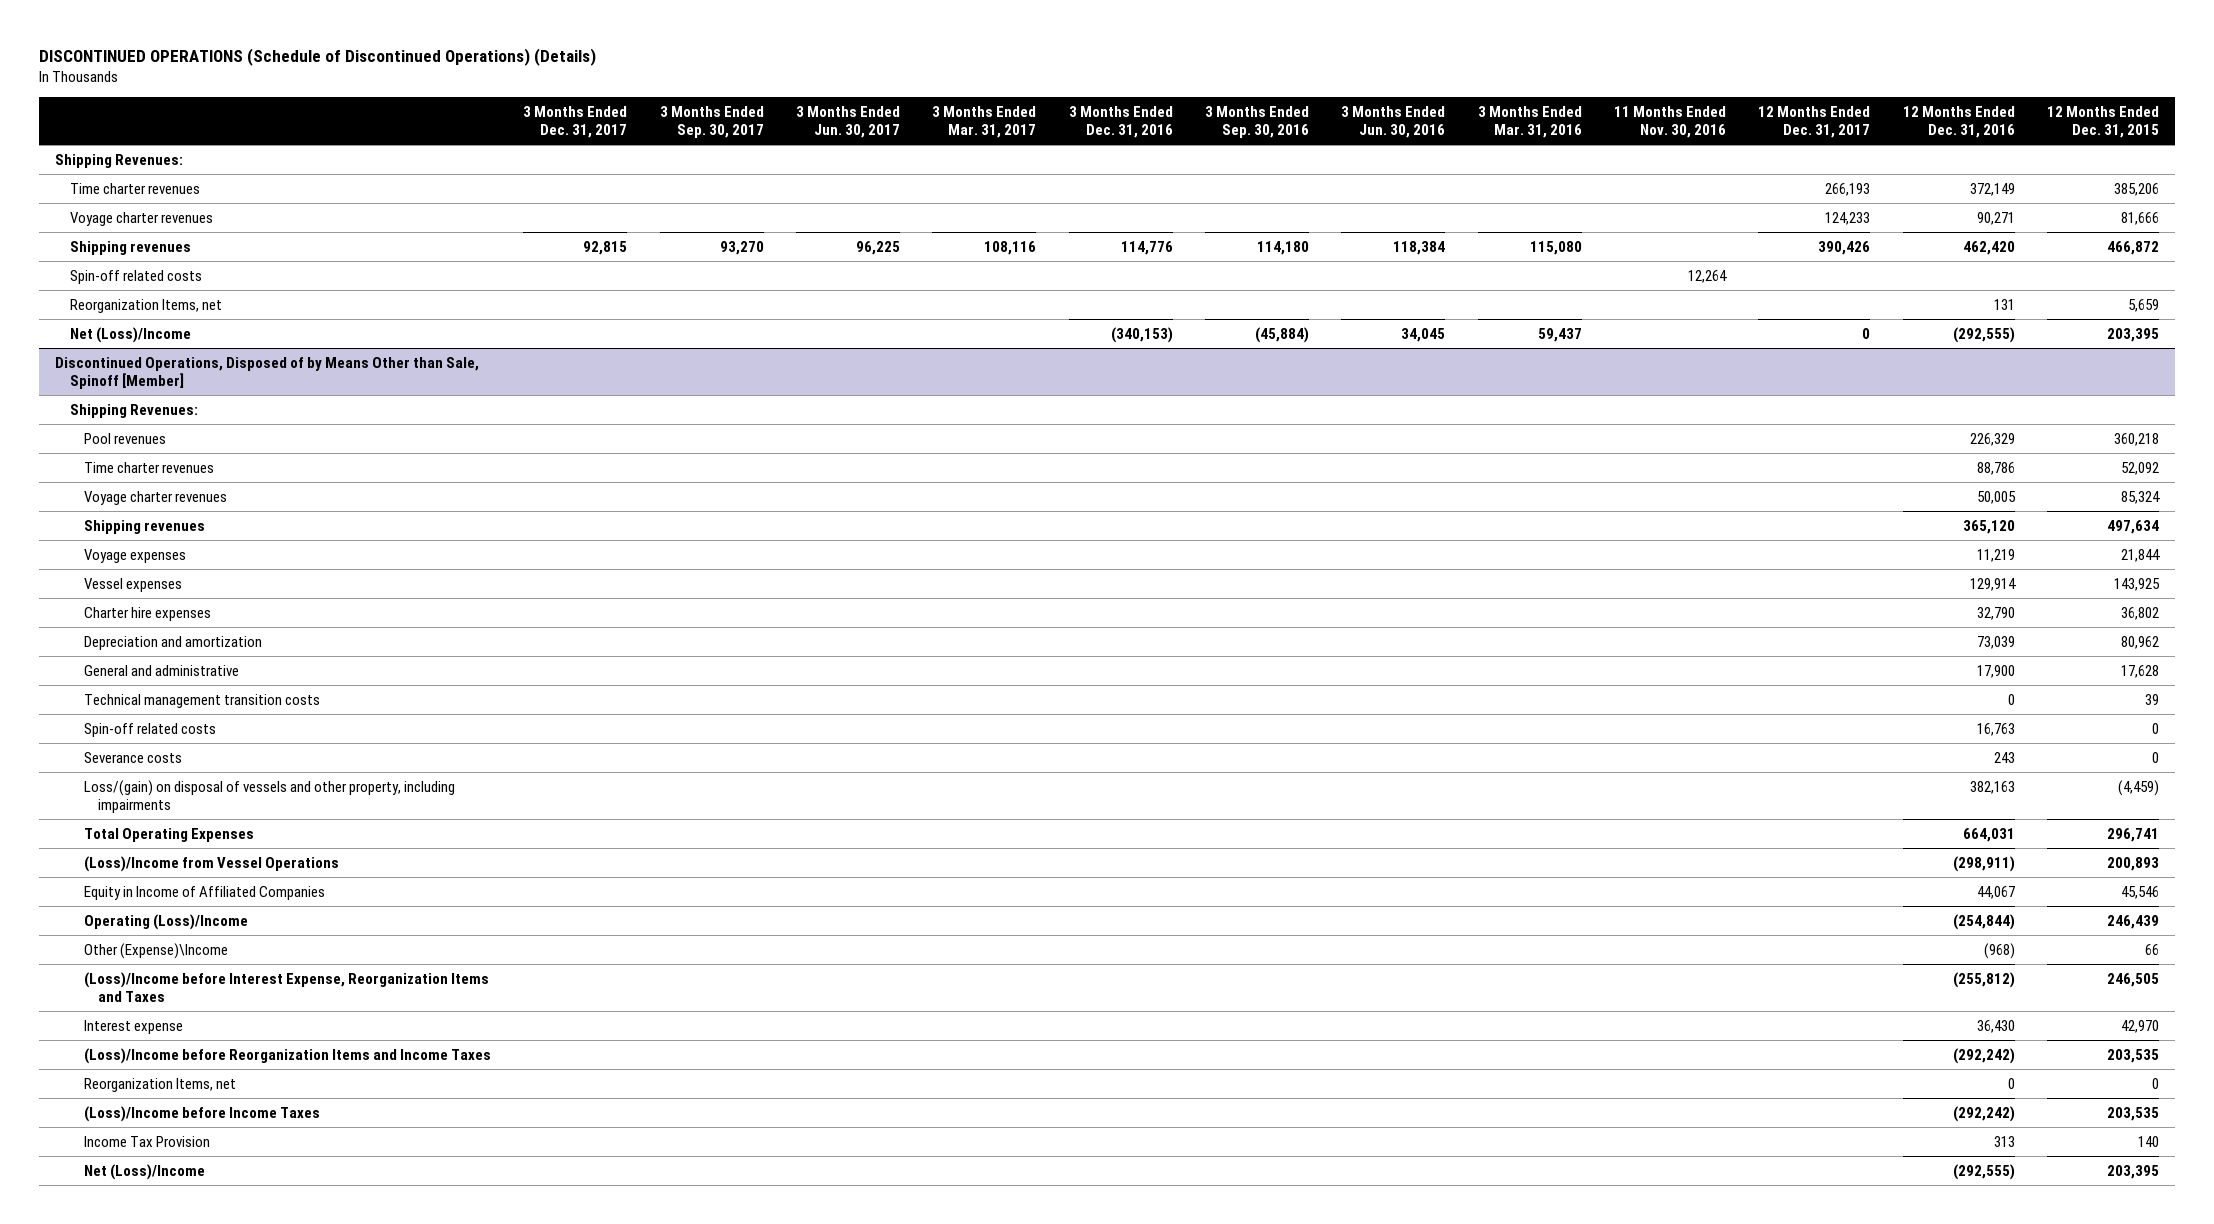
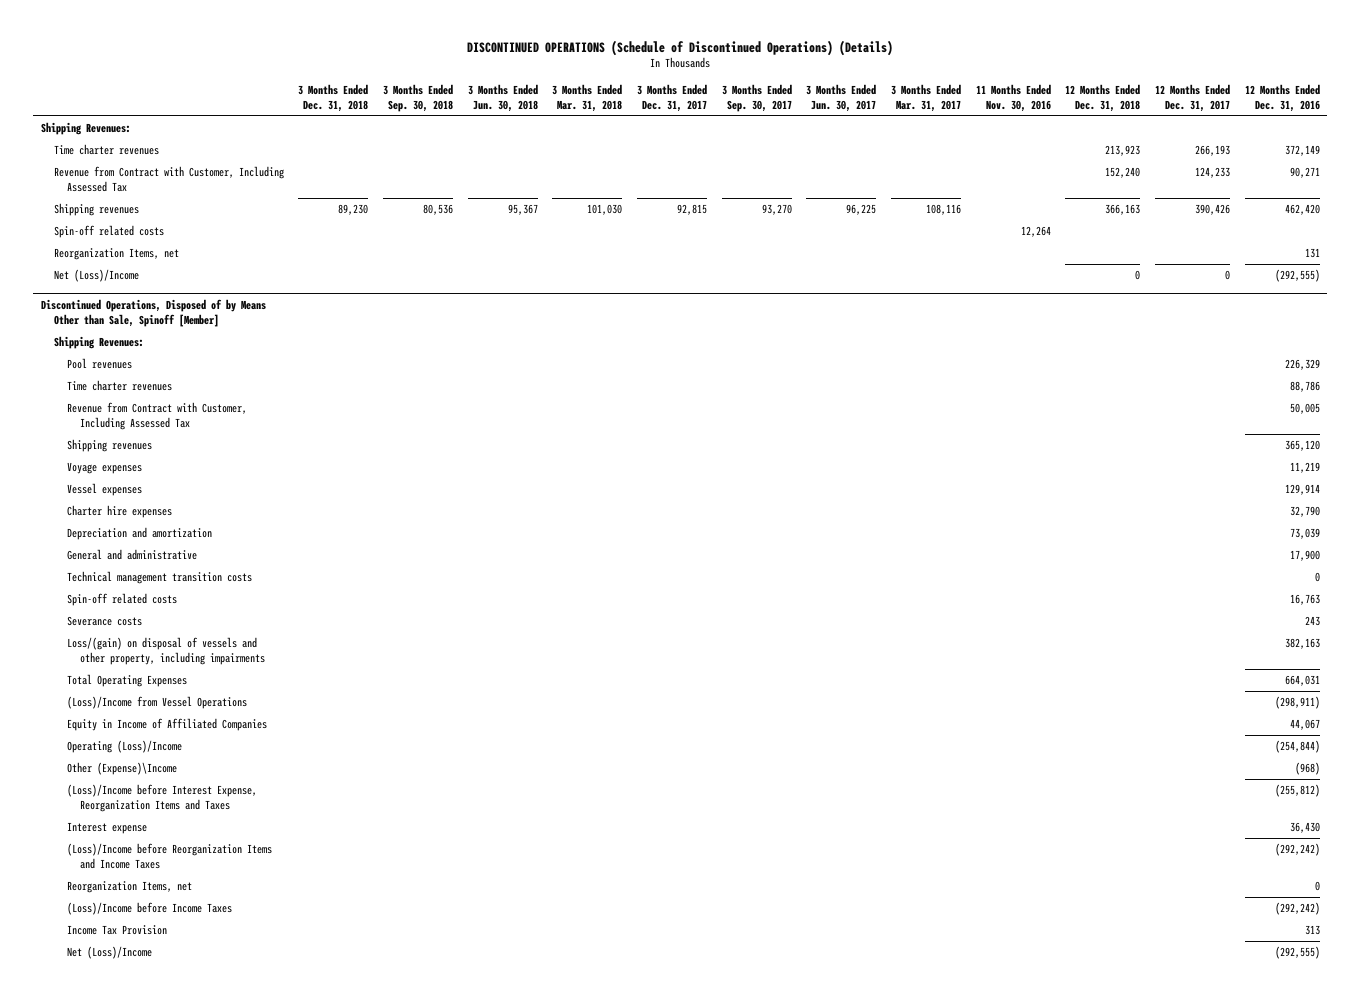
[1068,105,1173,139] 3 Months Ended Dec. 31, 2016 -> none
[1204,105,1309,139] 3 Months Ended Sep. 30, 2016 -> none
[1341,105,1446,139] 3 Months Ended Jun. 30, 2016 -> none
[1477,105,1582,139] 3 Months Ended Mar. 31, 2016 -> none
[2046,105,2159,139] 12 Months Ended Dec. 31, 2015 -> none
none -> [298,83,369,112] 3 Months Ended Dec. 31, 2018
none -> [383,83,454,112] 3 Months Ended Sep. 30, 2018
none -> [467,83,538,112] 3 Months Ended Jun. 30, 2018
none -> [552,83,623,112] 3 Months Ended Mar. 31, 2018
none -> [1065,83,1141,112] 12 Months Ended Dec. 31, 2018
[69,211,213,226] Voyage charter revenues -> [53,166,284,193] Revenue from Contract with Customer, Including Assessed Tax
[83,490,227,505] Voyage charter revenues -> none
none -> [66,402,247,431] Revenue from Contract with Customer, Including Assessed Tax

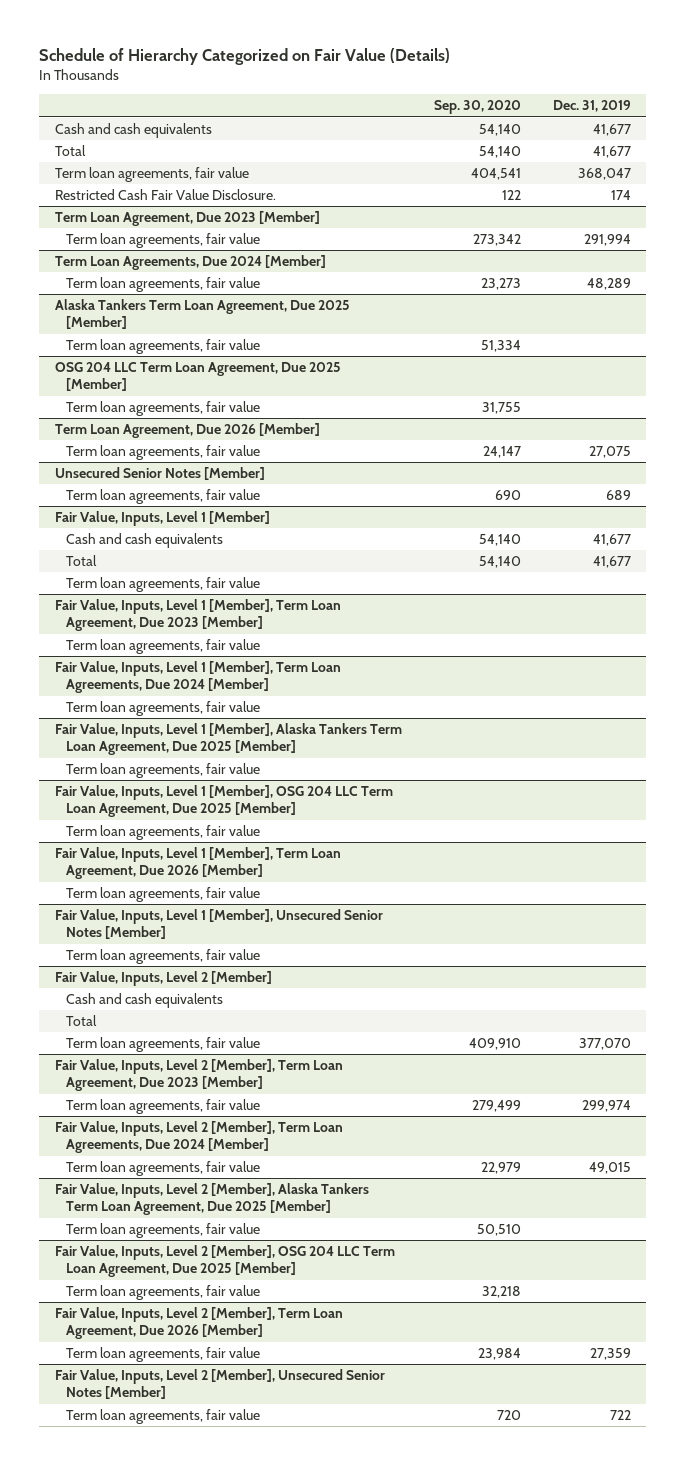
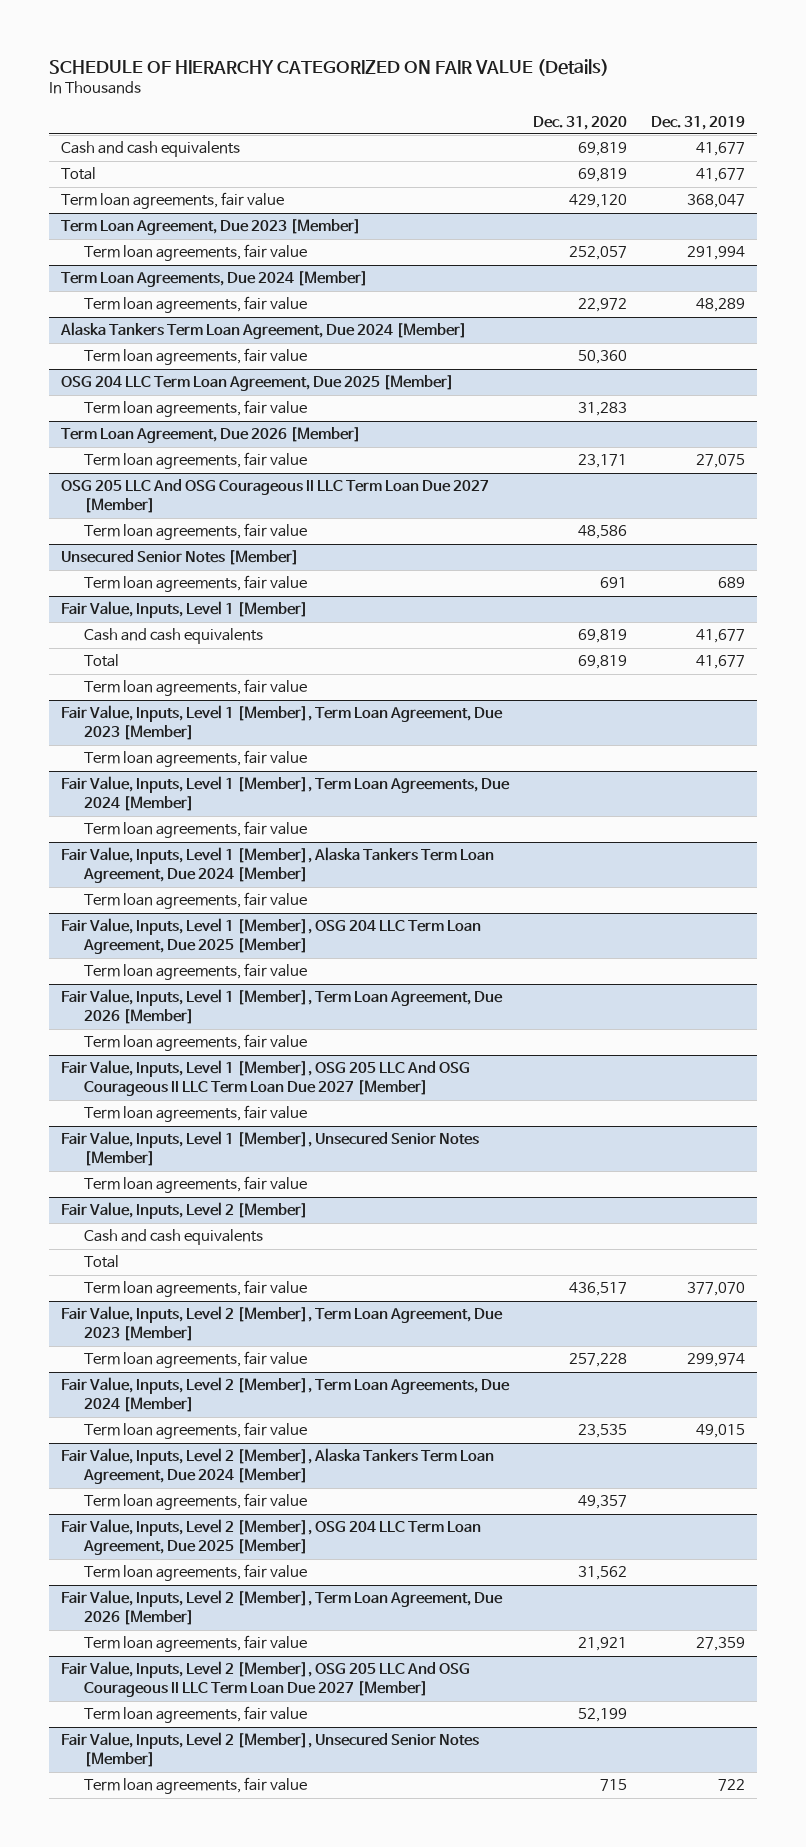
[38,47,450,65] Schedule of Hierarchy Categorized on Fair Value (Details) -> [48,58,609,76] SCHEDULE OF HIERARCHY CATEGORIZED ON FAIR VALUE (Details)
[433,100,521,115] Sep. 30, 2020 -> none
none -> [532,115,627,130] Dec. 31, 2020
[54,189,276,201] Restricted Cash Fair Value Disclosure. -> none
[54,299,350,330] Alaska Tankers Term Loan Agreement, Due 2025 [Member] -> [59,322,467,340] Alaska Tankers Term Loan Agreement, Due 2024 [Member]
none -> [60,479,489,514] OSG 205 LLC And OSG Courageous II LLC Term Loan Due 2027 [Member]
none -> [83,523,307,541] Term loan agreements, fair value
[54,723,402,756] Fair Value, Inputs, Level 1 [Member], Alaska Tankers Term Loan Agreement, Due 2025 [Member] -> [60,847,494,884] Fair Value, Inputs, Level 1 [Member], Alaska Tankers Term Loan Agreement, Due 2024 [Member]
none -> [60,1060,470,1097] Fair Value, Inputs, Level 1 [Member], OSG 205 LLC And OSG Courageous II LLC Term Loan Due 2027 [Member]
none -> [83,1105,307,1123] Term loan agreements, fair value
[54,1183,369,1216] Fair Value, Inputs, Level 2 [Member], Alaska Tankers Term Loan Agreement, Due 2025 [Member] -> [60,1448,494,1485] Fair Value, Inputs, Level 2 [Member], Alaska Tankers Term Loan Agreement, Due 2024 [Member]
none -> [60,1661,470,1698] Fair Value, Inputs, Level 2 [Member], OSG 205 LLC And OSG Courageous II LLC Term Loan Due 2027 [Member]
none -> [83,1706,307,1724] Term loan agreements, fair value

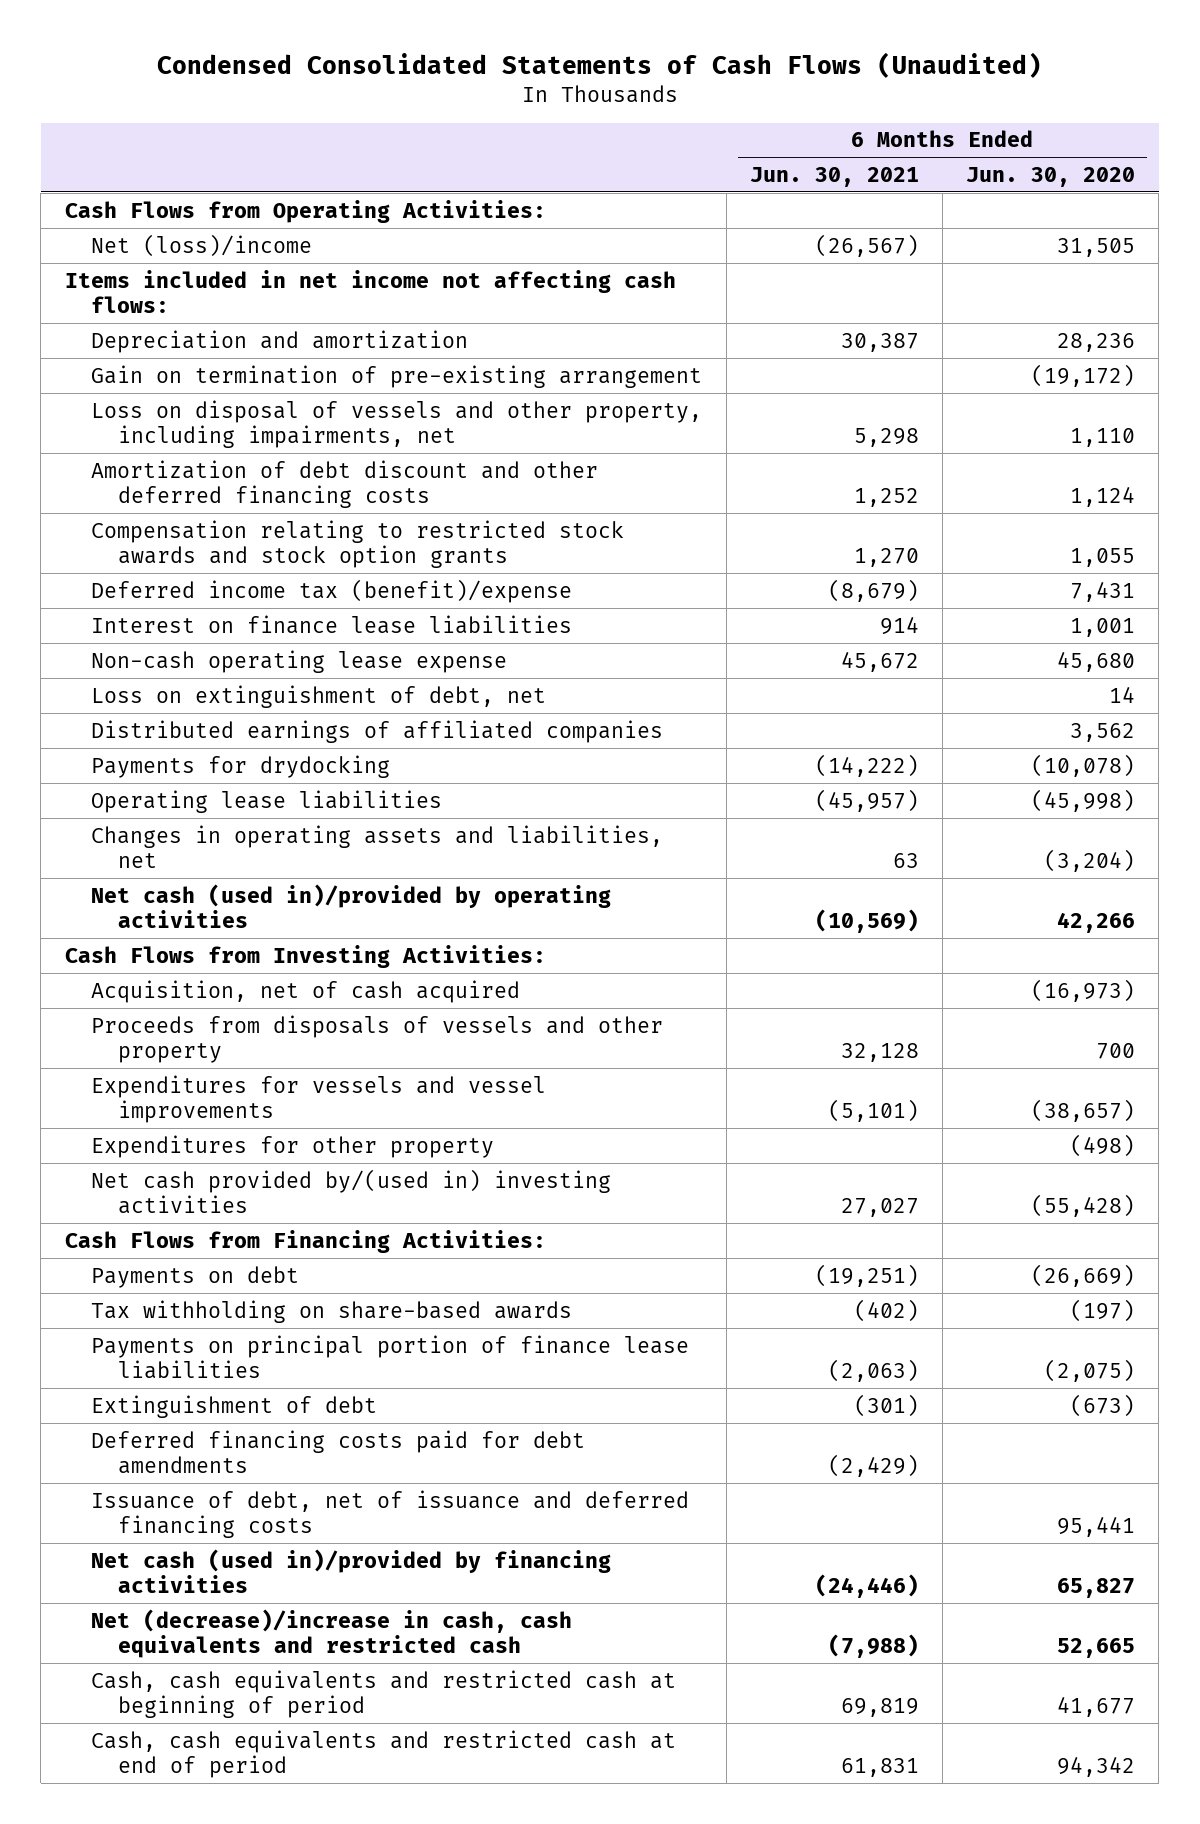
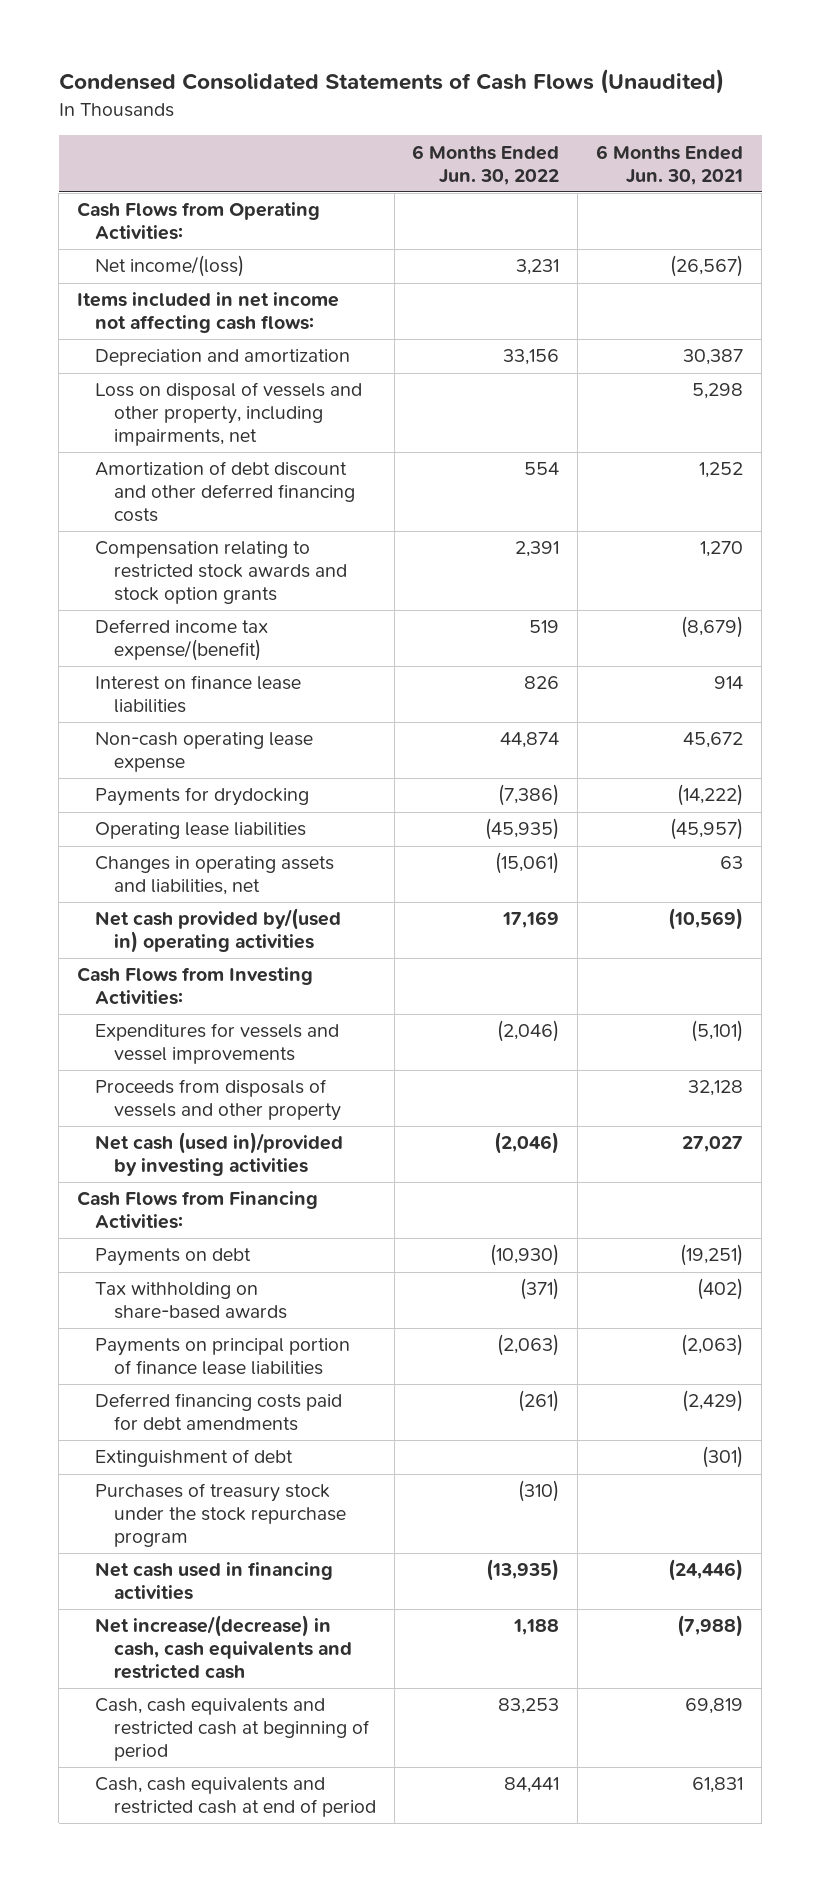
[966,166,1136,187] Jun. 30, 2020 -> none
none -> [412,144,560,185] 6 Months Ended Jun. 30, 2022
[91,233,313,257] Net (loss)/income -> [95,255,245,278] Net income/(loss)
[91,364,703,388] Gain on termination of pre-existing arrangement -> none
[91,578,573,603] Deferred income tax (benefit)/expense -> [95,619,269,662] Deferred income tax expense/(benefit)
[91,684,547,708] Loss on extinguishment of debt, net -> none
[91,719,664,743] Distributed earnings of affiliated companies -> none
[91,883,612,928] Net cash (used in)/provided by operating activities -> [95,908,342,954] Net cash provided by/(used in) operating activities
[91,979,521,1003] Acquisition, net of cash acquired -> none
[91,1134,495,1158] Expenditures for other property -> none
[91,1014,664,1063] Proceeds from disposals of vessels and other property -> [95,1079,341,1122] Proceeds from disposals of vessels and other property
[91,1168,612,1214] Net cash provided by/(used in) investing activities -> [95,1132,344,1177] Net cash (used in)/provided by investing activities
[91,1489,690,1538] Issuance of debt, net of issuance and deferred financing costs -> none
[91,1394,378,1418] Extinguishment of debt -> [95,1449,294,1468] Extinguishment of debt
none -> [95,1483,346,1547] Purchases of treasury stock under the stock repurchase program
[91,1548,612,1593] Net cash (used in)/provided by financing activities -> [95,1562,334,1601] Net cash used in financing activities
[91,1608,573,1658] Net (decrease)/increase in cash, cash equivalents and restricted cash -> [95,1615,352,1679] Net increase/(decrease) in cash, cash equivalents and restricted cash

